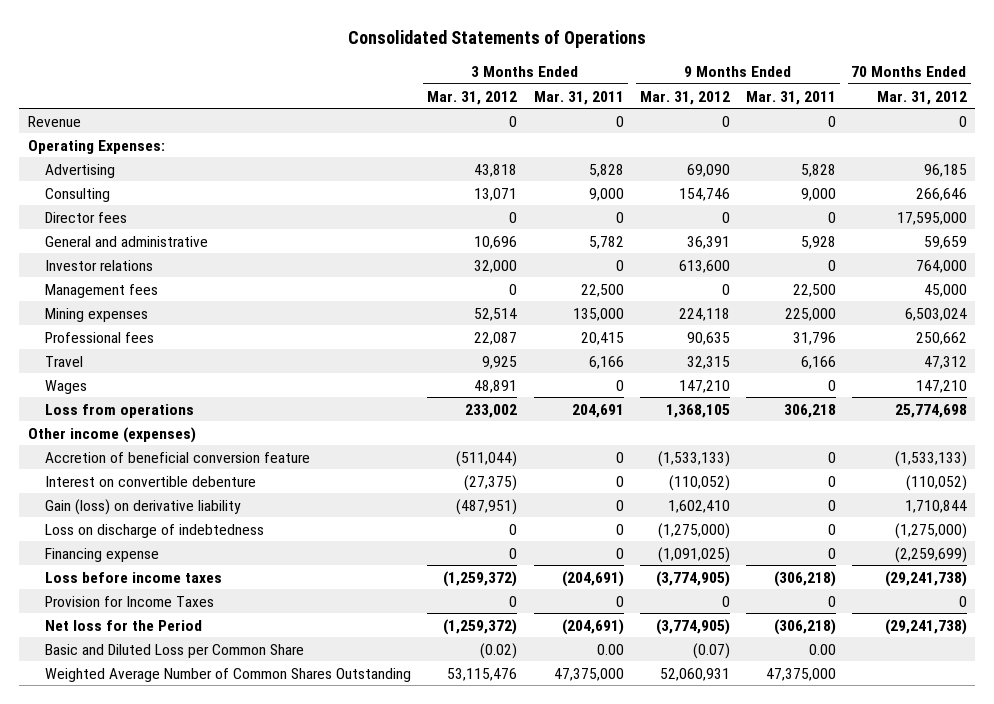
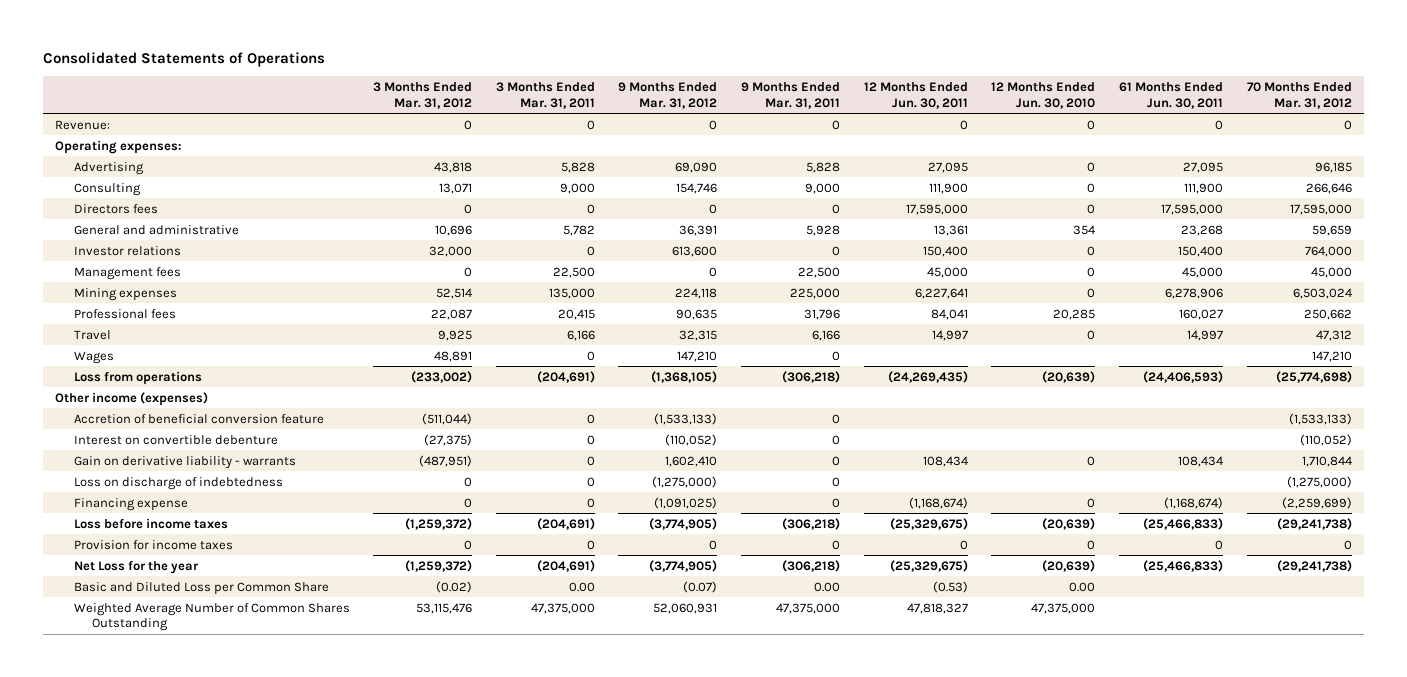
none -> [863,81,968,109] 12 Months Ended Jun. 30, 2011
none -> [991,81,1096,109] 12 Months Ended Jun. 30, 2010
none -> [1119,81,1224,109] 61 Months Ended Jun. 30, 2011
[27,115,81,127] Revenue -> [55,119,111,130] Revenue:
[27,139,165,154] Operating Expenses: -> [55,139,183,154] Operating expenses:
[45,211,128,223] Director fees -> [73,203,158,214] Directors fees
[465,403,518,418] 233,002 -> [411,370,473,383] (233,002)
[571,403,624,418] 204,691 -> [536,370,595,383] (204,691)
[665,403,730,418] 1,368,105 -> [651,370,718,383] (1,368,105)
[783,403,836,418] 306,218 -> [782,370,841,383] (306,218)
[894,403,967,418] 25,774,698 -> [1275,370,1352,383] (25,774,698)
[45,498,242,515] Gain (loss) on derivative liability -> [73,455,296,469] Gain on derivative liability - warrants
[45,595,215,607] Provision for Income Taxes -> [73,539,233,550] Provision for income taxes
[45,619,203,631] Net loss for the Period -> [73,559,199,574] Net Loss for the year

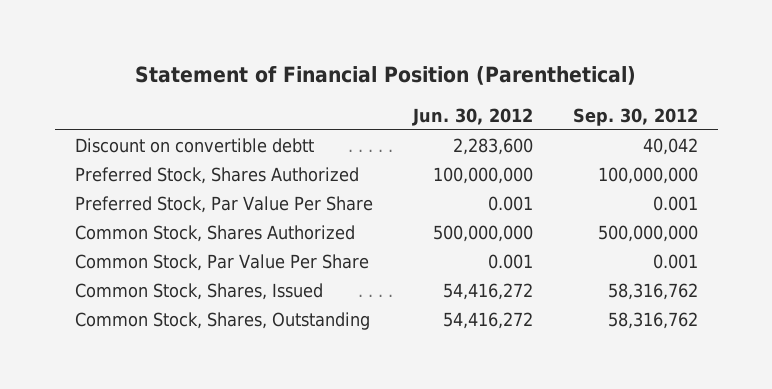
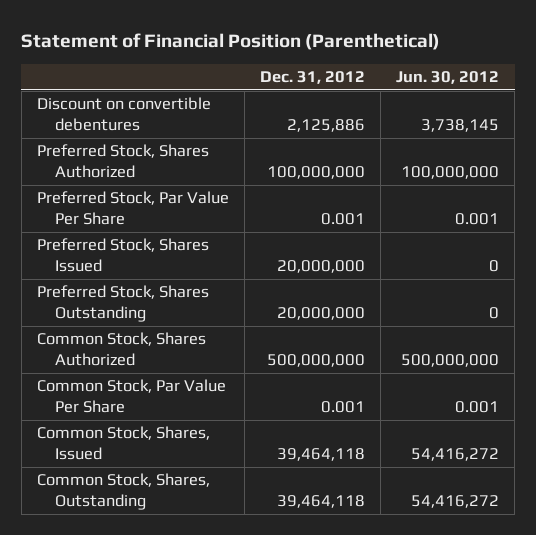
[572,107,698,126] Sep. 30, 2012 -> none
none -> [260,71,366,85] Dec. 31, 2012
[74,138,314,154] Discount on convertible debtt -> [36,97,211,132] Discount on convertible debentures
[452,138,533,156] 2,283,600 -> [421,119,500,133] 3,738,145
none -> [36,238,209,273] Preferred Stock, Shares Issued
none -> [36,285,209,323] Preferred Stock, Shares Outstanding

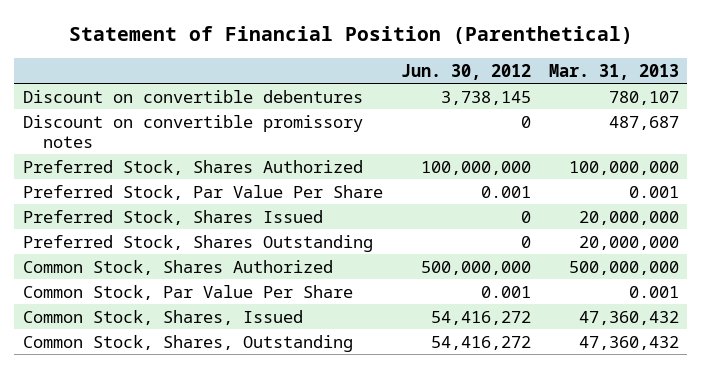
[260,71,366,85] Dec. 31, 2012 -> none
none -> [548,63,679,80] Mar. 31, 2013
none -> [23,114,364,148] Discount on convertible promissory notes

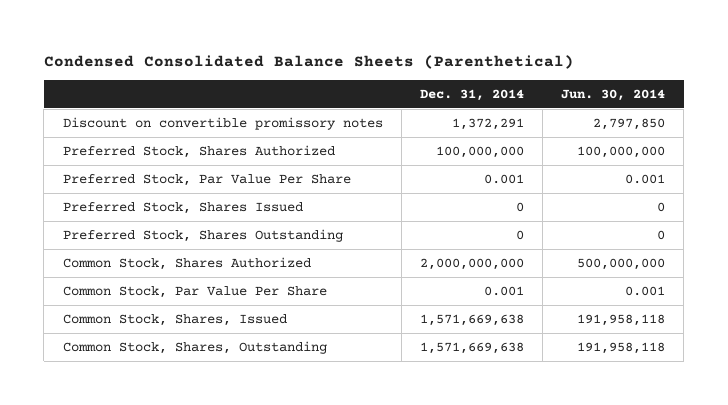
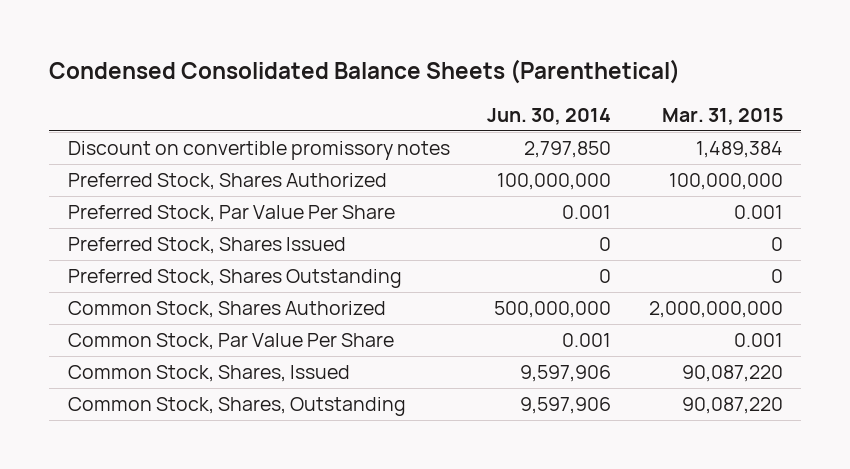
[419,88,524,101] Dec. 31, 2014 -> none
none -> [661,107,783,125] Mar. 31, 2015
[577,314,666,327] 191,958,118 -> [520,365,612,383] 9,597,906
[577,342,666,355] 191,958,118 -> [520,397,612,415] 9,597,906

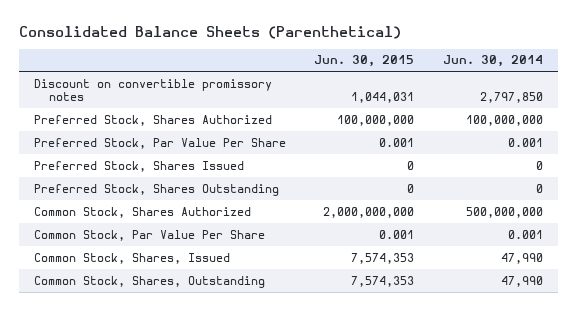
[48,59,680,85] Condensed Consolidated Balance Sheets (Parenthetical) -> [19,26,402,40] Consolidated Balance Sheets (Parenthetical)
[661,107,783,125] Mar. 31, 2015 -> none
none -> [314,55,415,68] Jun. 30, 2015
[520,365,612,383] 9,597,906 -> [501,252,544,264] 47,990
[520,397,612,415] 9,597,906 -> [501,275,544,287] 47,990

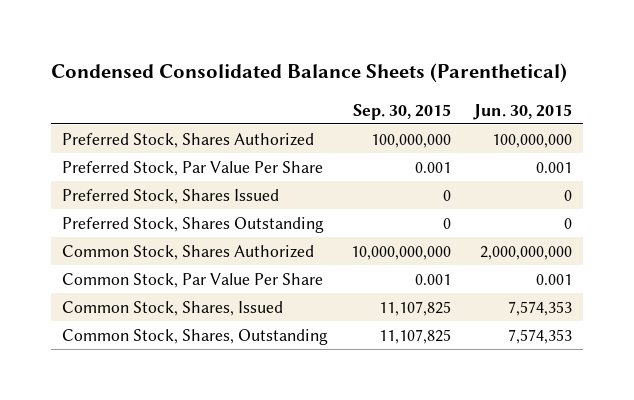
[19,26,402,40] Consolidated Balance Sheets (Parenthetical) -> [50,63,567,84] Condensed Consolidated Balance Sheets (Parenthetical)
[443,55,544,68] Jun. 30, 2014 -> none
none -> [353,103,452,120] Sep. 30, 2015
[33,78,272,102] Discount on convertible promissory notes -> none

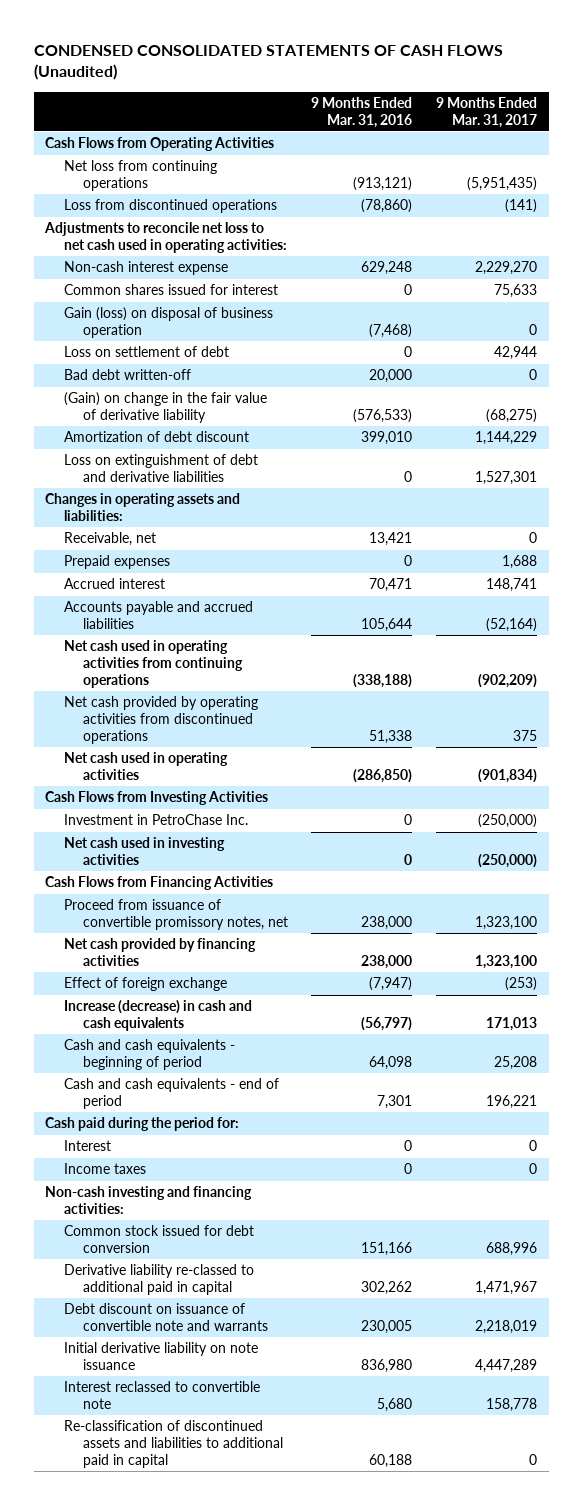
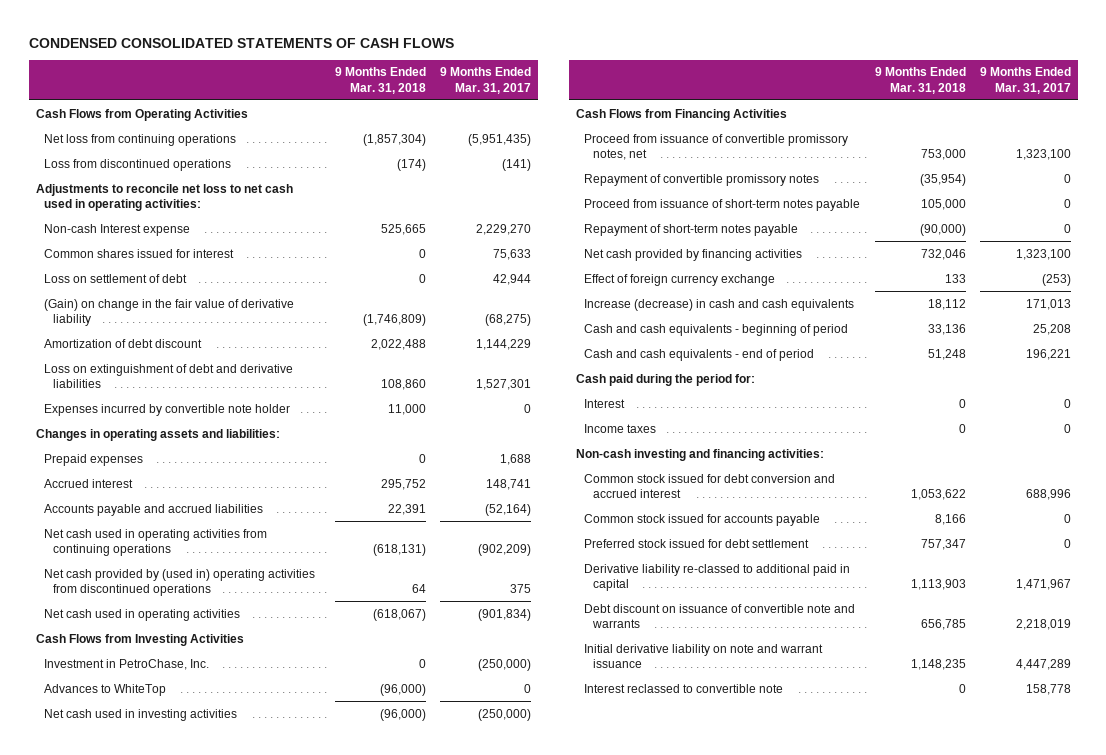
[33,44,503,81] CONDENSED CONSOLIDATED STATEMENTS OF CASH FLOWS (Unaudited) -> [28,37,454,48] CONDENSED CONSOLIDATED STATEMENTS OF CASH FLOWS
[311,97,413,128] 9 Months Ended Mar. 31, 2016 -> none
none -> [334,67,426,94] 9 Months Ended Mar. 31, 2018
[64,261,229,276] Non-cash interest expense -> [44,223,191,236] Non-cash Interest expense
[64,307,274,339] Gain (loss) on disposal of business operation -> none
[64,369,192,381] Bad debt written-off -> none
none -> [44,403,291,416] Expenses incurred by convertible note holder
[64,532,157,547] Receivable, net -> none
[64,696,259,744] Net cash provided by operating activities from discontinued operations -> [44,568,316,596] Net cash provided by (used in) operating activities from discontinued operations
[64,814,249,826] Investment in PetroChase Inc. -> [44,658,210,670] Investment in PetroChase, Inc.
none -> [44,683,167,696] Advances to WhiteTop
none -> [584,173,820,186] Repayment of convertible promissory notes
none -> [584,198,861,211] Proceed from issuance of short-term notes payable
none -> [584,223,799,236] Repayment of short-term notes payable
[64,977,228,992] Effect of foreign exchange -> [584,273,776,286] Effect of foreign currency exchange
[64,1225,255,1254] Common stock issued for debt conversion -> [584,473,836,498] Common stock issued for debt conversion and accrued interest
none -> [584,513,821,526] Common stock issued for accounts payable
none -> [584,538,810,548] Preferred stock issued for debt settlement
[64,1342,259,1371] Initial derivative liability on note issuance -> [584,643,824,668] Initial derivative liability on note and warrant issuance
[64,1420,283,1468] Re-classification of discontinued assets and liabilities to additional paid in capital -> none

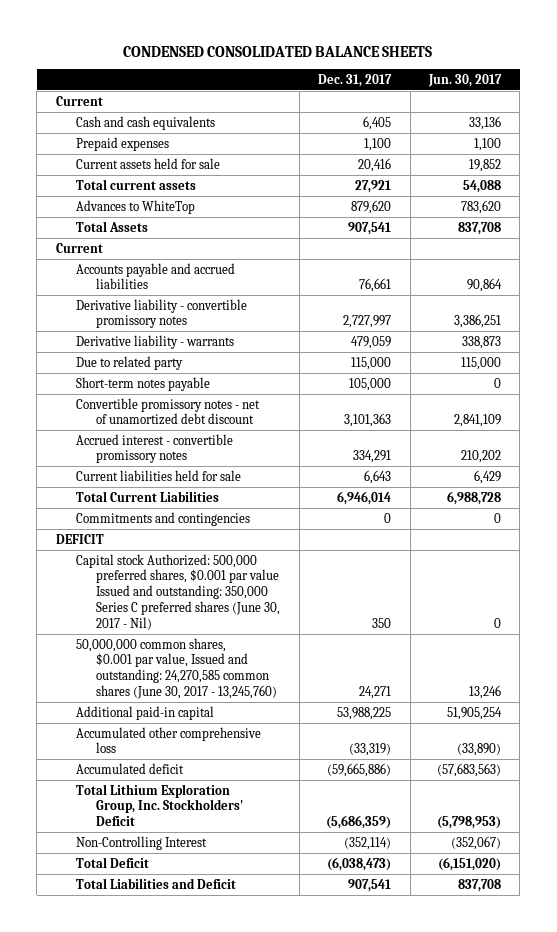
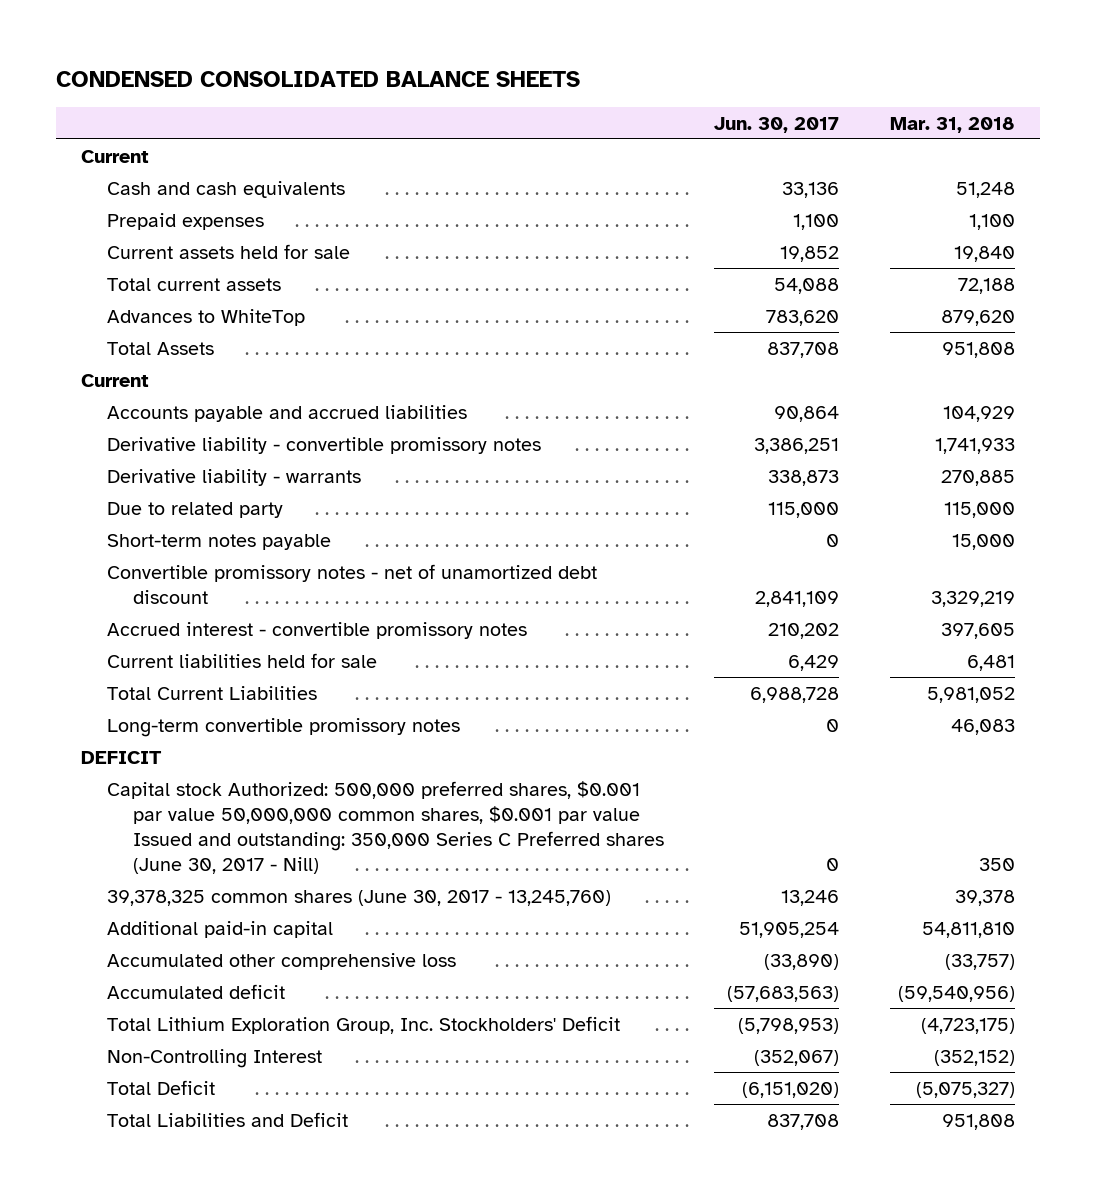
[318,73,393,87] Dec. 31, 2017 -> none
none -> [889,116,1015,133] Mar. 31, 2018
[76,511,251,526] Commitments and contingencies -> none
none -> [107,717,461,737] Long-term convertible promissory notes
[76,553,281,630] Capital stock Authorized: 500,000 preferred shares, $0.001 par value Issued and outstanding: 350,000 Series C preferred shares (June 30, 2017 - Nil) -> [107,780,665,874] Capital stock Authorized: 500,000 preferred shares, $0.001 par value 50,000,000 common shares, $0.001 par value Issued and outstanding: 350,000 Series C Preferred shares (June 30, 2017 - Nill)
[76,637,278,700] 50,000,000 common shares, $0.001 par value, Issued and outstanding: 24,270,585 common shares (June 30, 2017 - 13,245,760) -> [107,889,612,906] 39,378,325 common shares (June 30, 2017 - 13,245,760)

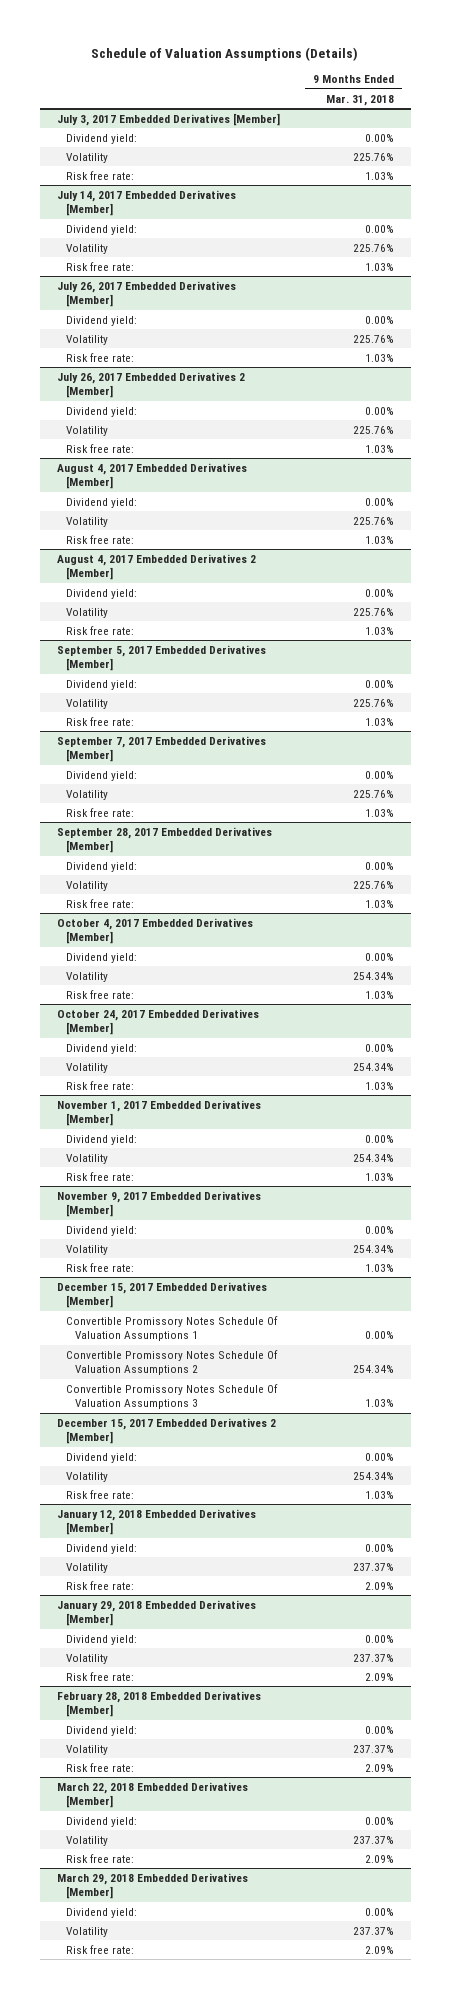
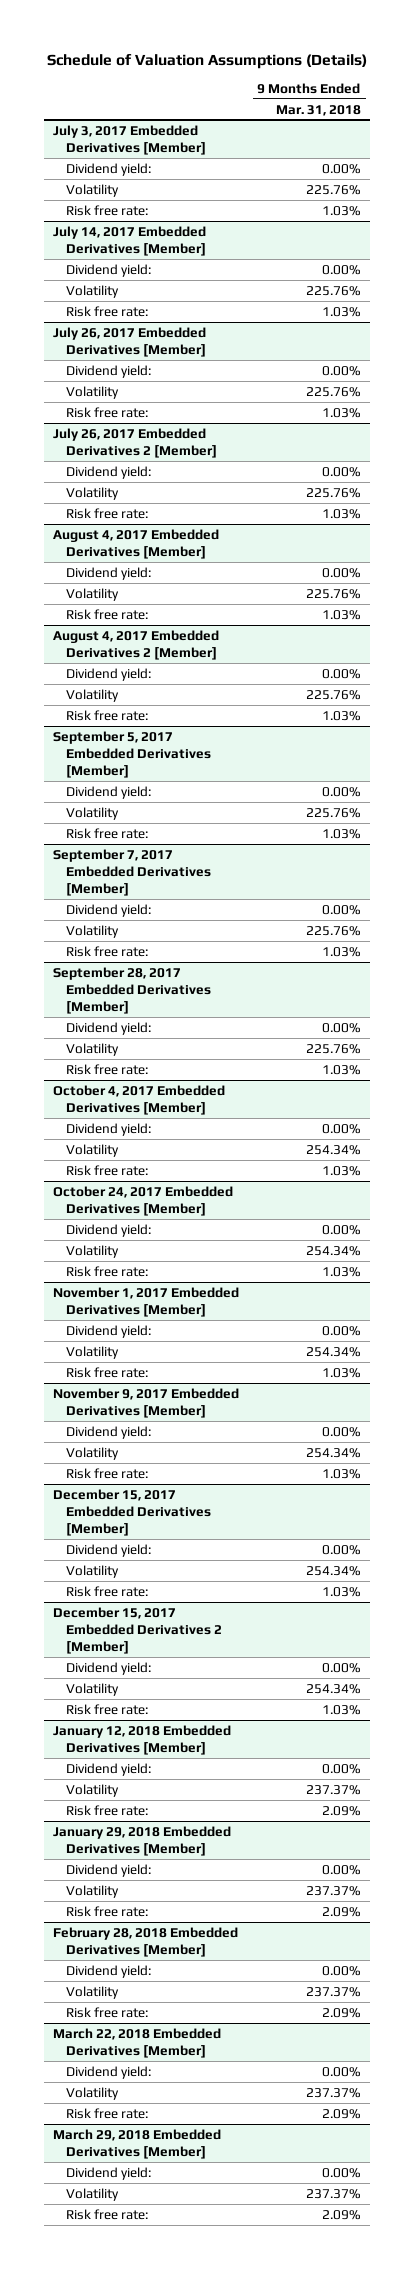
[65,1315,278,1342] Convertible Promissory Notes Schedule Of Valuation Assumptions 1 -> none
[65,1383,278,1410] Convertible Promissory Notes Schedule Of Valuation Assumptions 3 -> none
none -> [66,1543,152,1557] Dividend yield:
[65,1349,278,1376] Convertible Promissory Notes Schedule Of Valuation Assumptions 2 -> [66,1564,120,1578] Volatility
none -> [66,1585,149,1597] Risk free rate:

